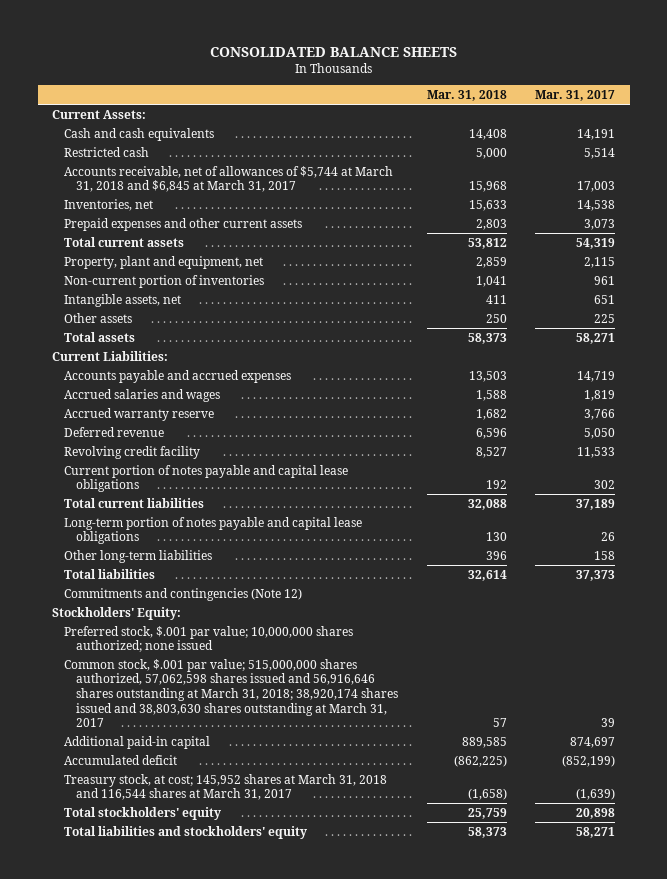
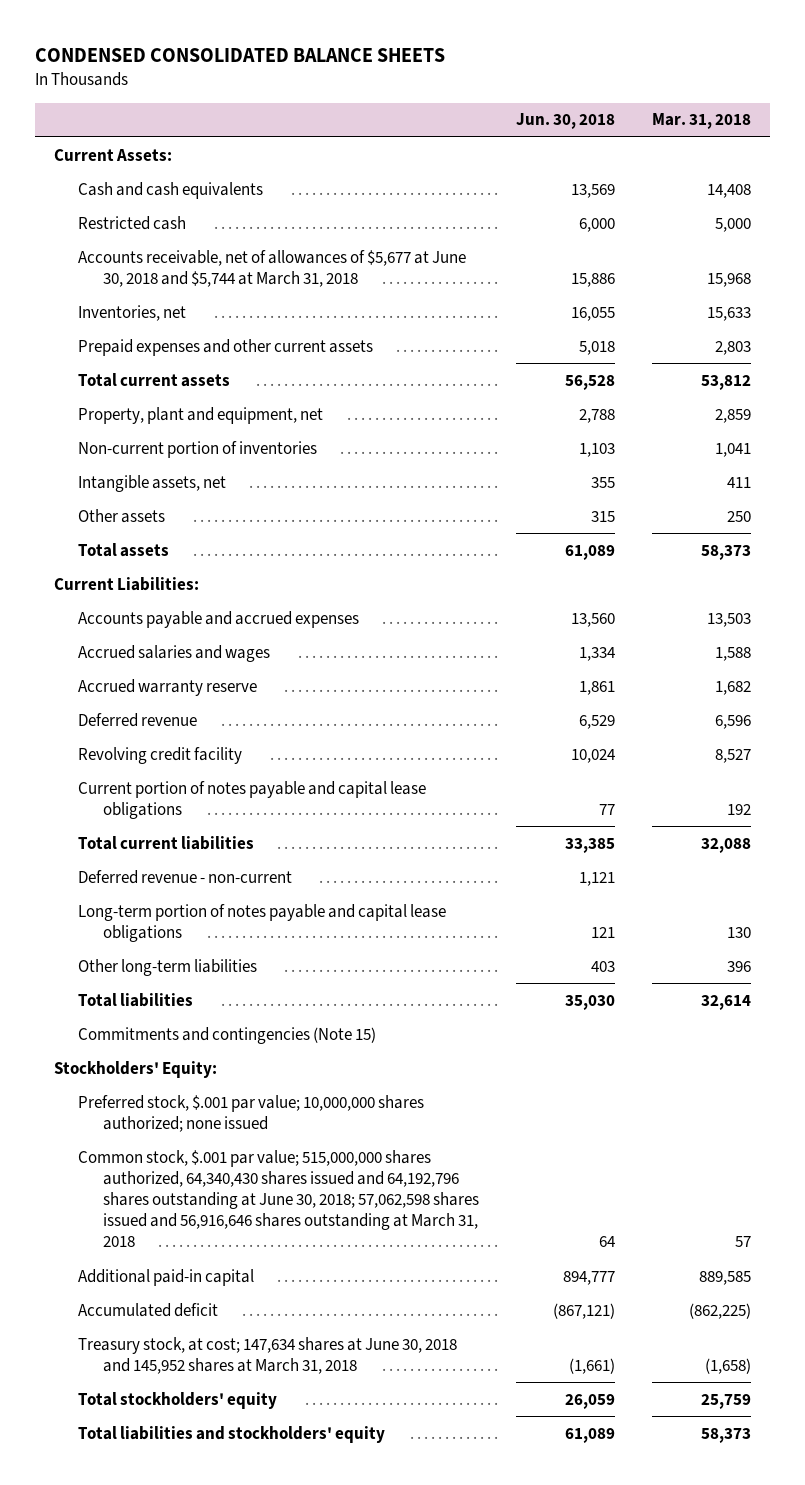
[209,46,457,57] CONSOLIDATED BALANCE SHEETS -> [35,48,446,63] CONDENSED CONSOLIDATED BALANCE SHEETS
[535,90,616,102] Mar. 31, 2017 -> none
none -> [516,113,616,130] Jun. 30, 2018
[64,165,394,193] Accounts receivable, net of allowances of $5,744 at March 31, 2018 and $6,845 at March 31, 2017 -> [78,249,467,287] Accounts receivable, net of allowances of $5,677 at June 30, 2018 and $5,744 at March 31, 2018
none -> [78,869,293,884] Deferred revenue - non-current
[64,587,303,601] Commitments and contingencies (Note 12) -> [78,1026,377,1044] Commitments and contingencies (Note 15)
[64,658,398,728] Common stock, $.001 par value; 515,000,000 shares authorized, 57,062,598 shares issued and 56,916,646 shares outstanding at March 31, 2018; 38,920,174 shares issued and 38,803,630 shares outstanding at March 31, 2017 -> [78,1149,480,1248] Common stock, $.001 par value; 515,000,000 shares authorized, 64,340,430 shares issued and 64,192,796 shares outstanding at June 30, 2018; 57,062,598 shares issued and 56,916,646 shares outstanding at March 31, 2018
[64,773,388,801] Treasury stock, at cost; 145,952 shares at March 31, 2018 and 116,544 shares at March 31, 2017 -> [78,1336,458,1374] Treasury stock, at cost; 147,634 shares at June 30, 2018 and 145,952 shares at March 31, 2018

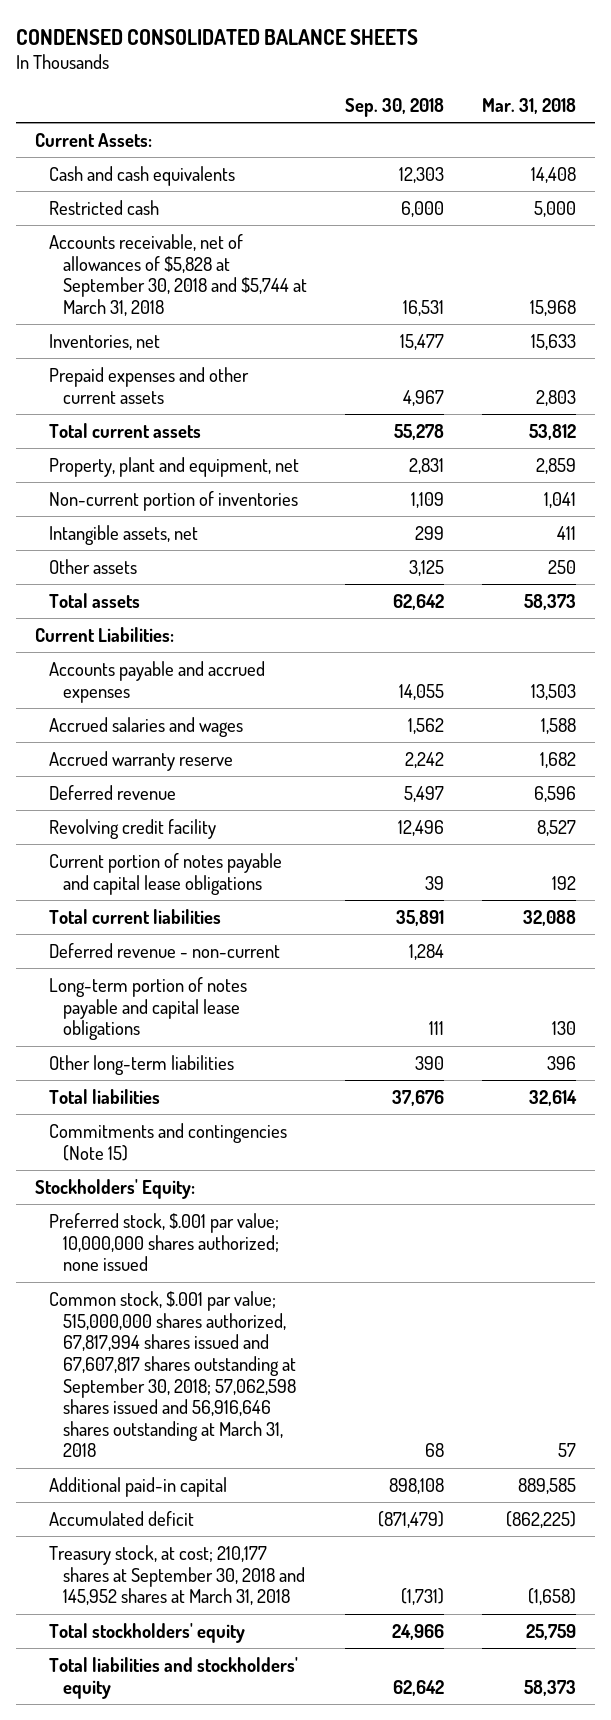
[516,113,616,130] Jun. 30, 2018 -> none
none -> [345,97,445,117] Sep. 30, 2018
[78,249,467,287] Accounts receivable, net of allowances of $5,677 at June 30, 2018 and $5,744 at March 31, 2018 -> [49,233,308,316] Accounts receivable, net of allowances of $5,828 at September 30, 2018 and $5,744 at March 31, 2018
[78,1149,480,1248] Common stock, $.001 par value; 515,000,000 shares authorized, 64,340,430 shares issued and 64,192,796 shares outstanding at June 30, 2018; 57,062,598 shares issued and 56,916,646 shares outstanding at March 31, 2018 -> [49,1290,297,1458] Common stock, $.001 par value; 515,000,000 shares authorized, 67,817,994 shares issued and 67,607,817 shares outstanding at September 30, 2018; 57,062,598 shares issued and 56,916,646 shares outstanding at March 31, 2018
[78,1336,458,1374] Treasury stock, at cost; 147,634 shares at June 30, 2018 and 145,952 shares at March 31, 2018 -> [49,1544,306,1606] Treasury stock, at cost; 210,177 shares at September 30, 2018 and 145,952 shares at March 31, 2018

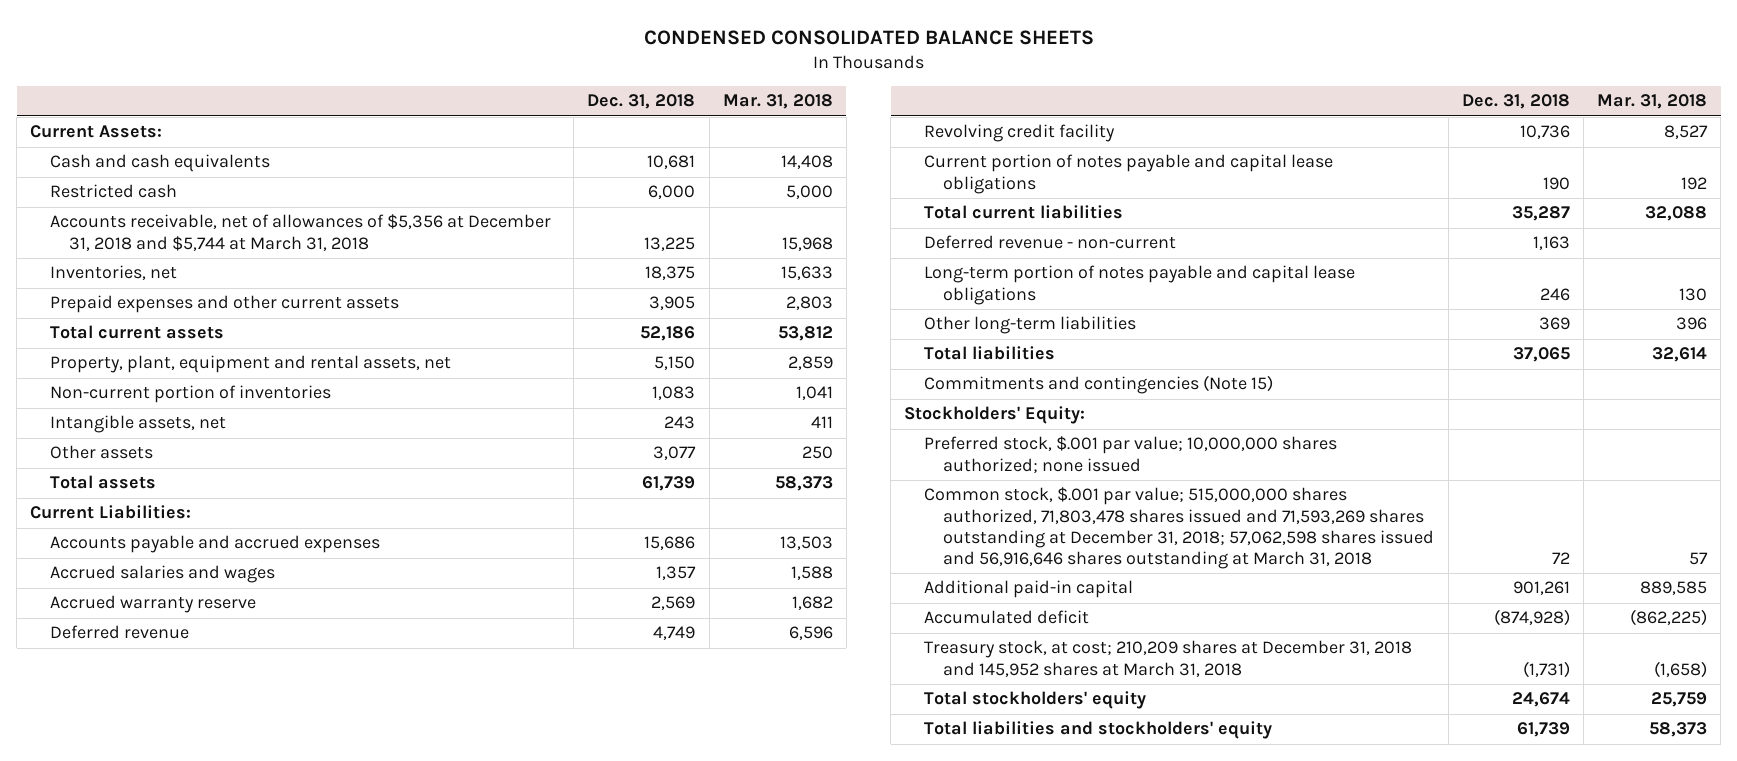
[345,97,445,117] Sep. 30, 2018 -> none
none -> [587,94,696,110] Dec. 31, 2018
[49,233,308,316] Accounts receivable, net of allowances of $5,828 at September 30, 2018 and $5,744 at March 31, 2018 -> [49,214,551,251] Accounts receivable, net of allowances of $5,356 at December 31, 2018 and $5,744 at March 31, 2018
[49,456,300,477] Property, plant and equipment, net -> [49,355,451,374] Property, plant, equipment and rental assets, net
[49,1290,297,1458] Common stock, $.001 par value; 515,000,000 shares authorized, 67,817,994 shares issued and 67,607,817 shares outstanding at September 30, 2018; 57,062,598 shares issued and 56,916,646 shares outstanding at March 31, 2018 -> [923,487,1435,570] Common stock, $.001 par value; 515,000,000 shares authorized, 71,803,478 shares issued and 71,593,269 shares outstanding at December 31, 2018; 57,062,598 shares issued and 56,916,646 shares outstanding at March 31, 2018
[49,1544,306,1606] Treasury stock, at cost; 210,177 shares at September 30, 2018 and 145,952 shares at March 31, 2018 -> [923,640,1412,677] Treasury stock, at cost; 210,209 shares at December 31, 2018 and 145,952 shares at March 31, 2018

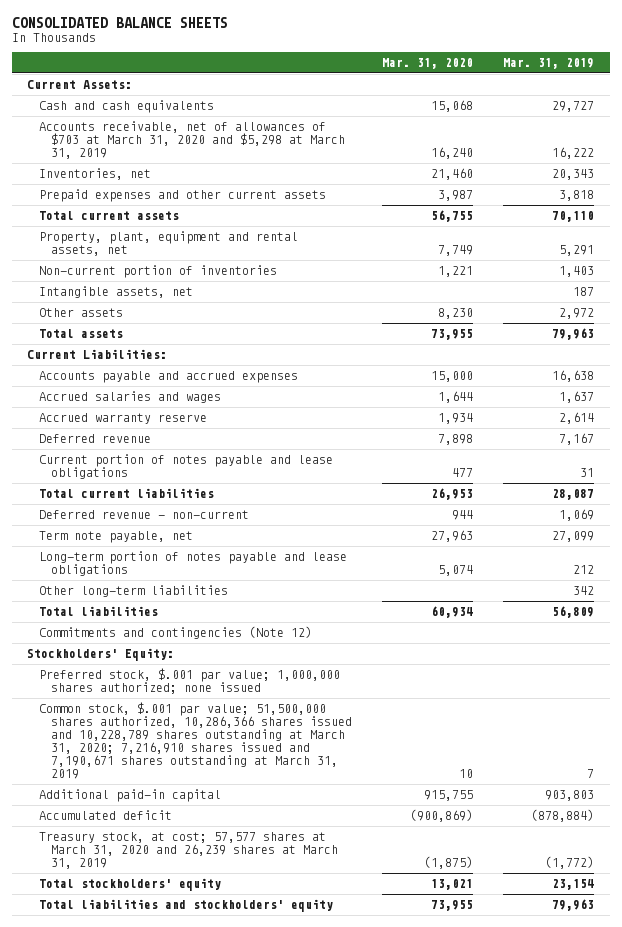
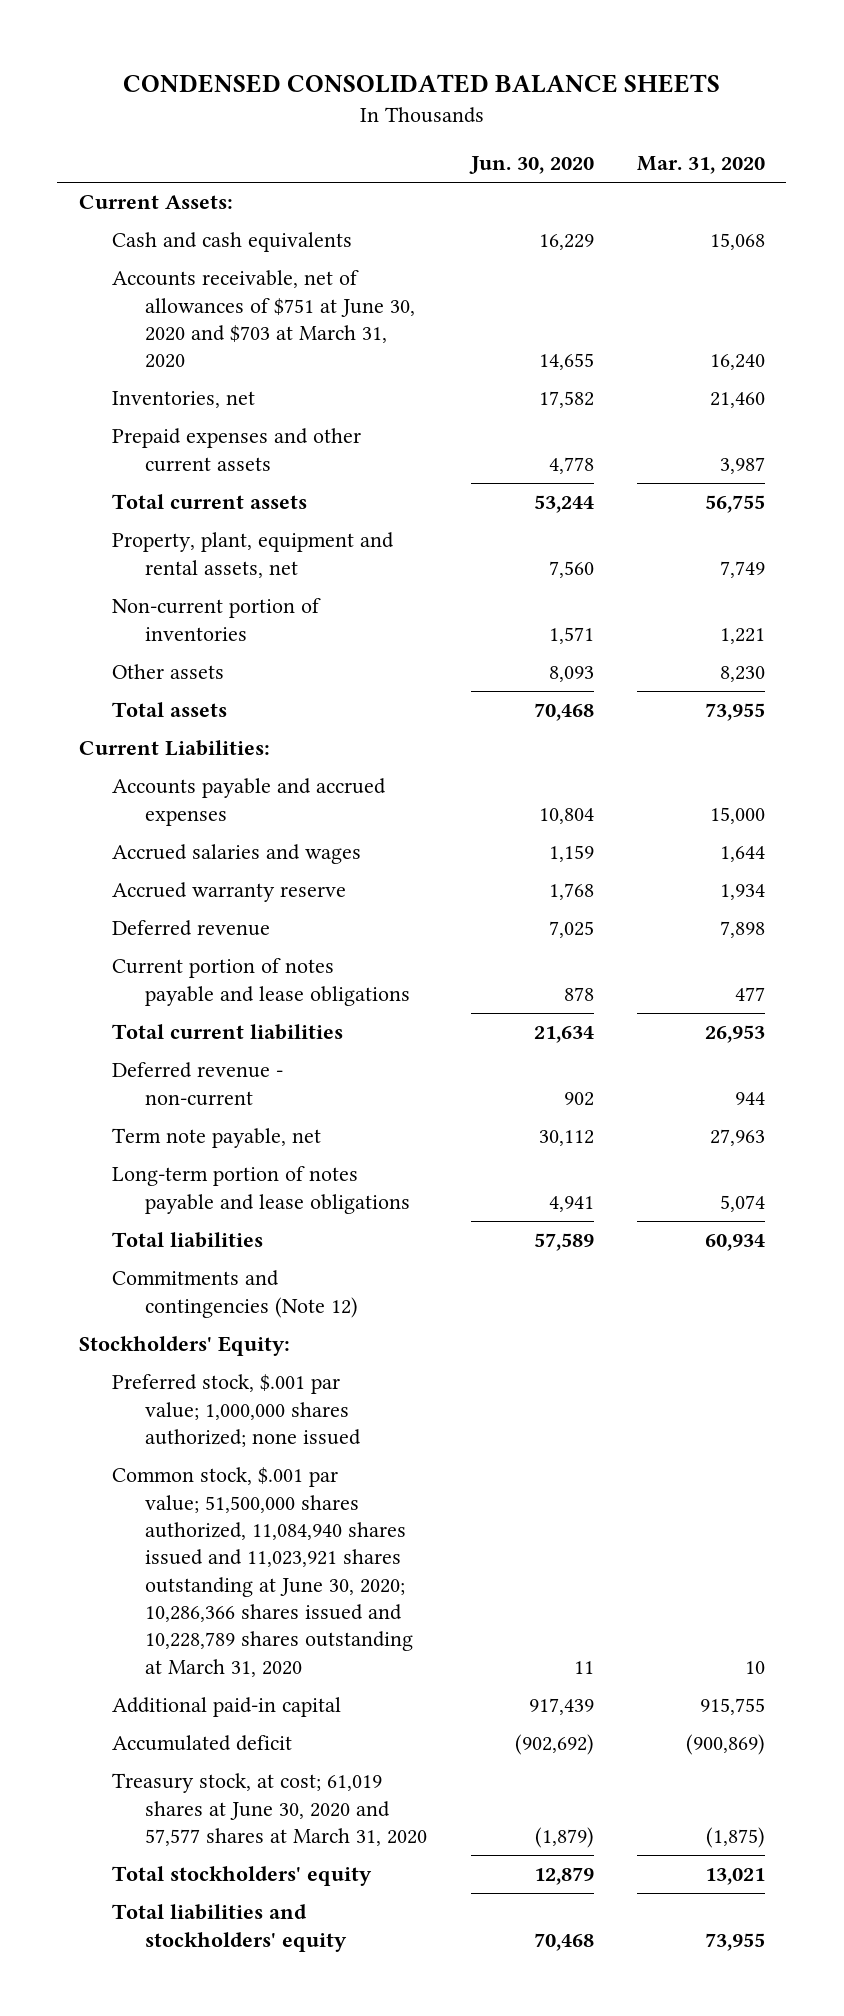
[12,17,229,29] CONSOLIDATED BALANCE SHEETS -> [122,73,720,93] CONDENSED CONSOLIDATED BALANCE SHEETS
[503,58,595,70] Mar. 31, 2019 -> none
none -> [468,156,594,175] Jun. 30, 2020
[39,120,345,159] Accounts receivable, net of allowances of $703 at March 31, 2020 and $5,298 at March 31, 2019 -> [112,270,416,369] Accounts receivable, net of allowances of $751 at June 30, 2020 and $703 at March 31, 2020
[39,285,194,298] Intangible assets, net -> none
[39,584,229,597] Other long-term liabilities -> none
[39,701,352,780] Common stock, $.001 par value; 51,500,000 shares authorized, 10,286,366 shares issued and 10,228,789 shares outstanding at March 31, 2020; 7,216,910 shares issued and 7,190,671 shares outstanding at March 31, 2019 -> [112,1467,414,1677] Common stock, $.001 par value; 51,500,000 shares authorized, 11,084,940 shares issued and 11,023,921 shares outstanding at June 30, 2020; 10,286,366 shares issued and 10,228,789 shares outstanding at March 31, 2020
[39,831,338,869] Treasury stock, at cost; 57,577 shares at March 31, 2020 and 26,239 shares at March 31, 2019 -> [112,1773,428,1847] Treasury stock, at cost; 61,019 shares at June 30, 2020 and 57,577 shares at March 31, 2020

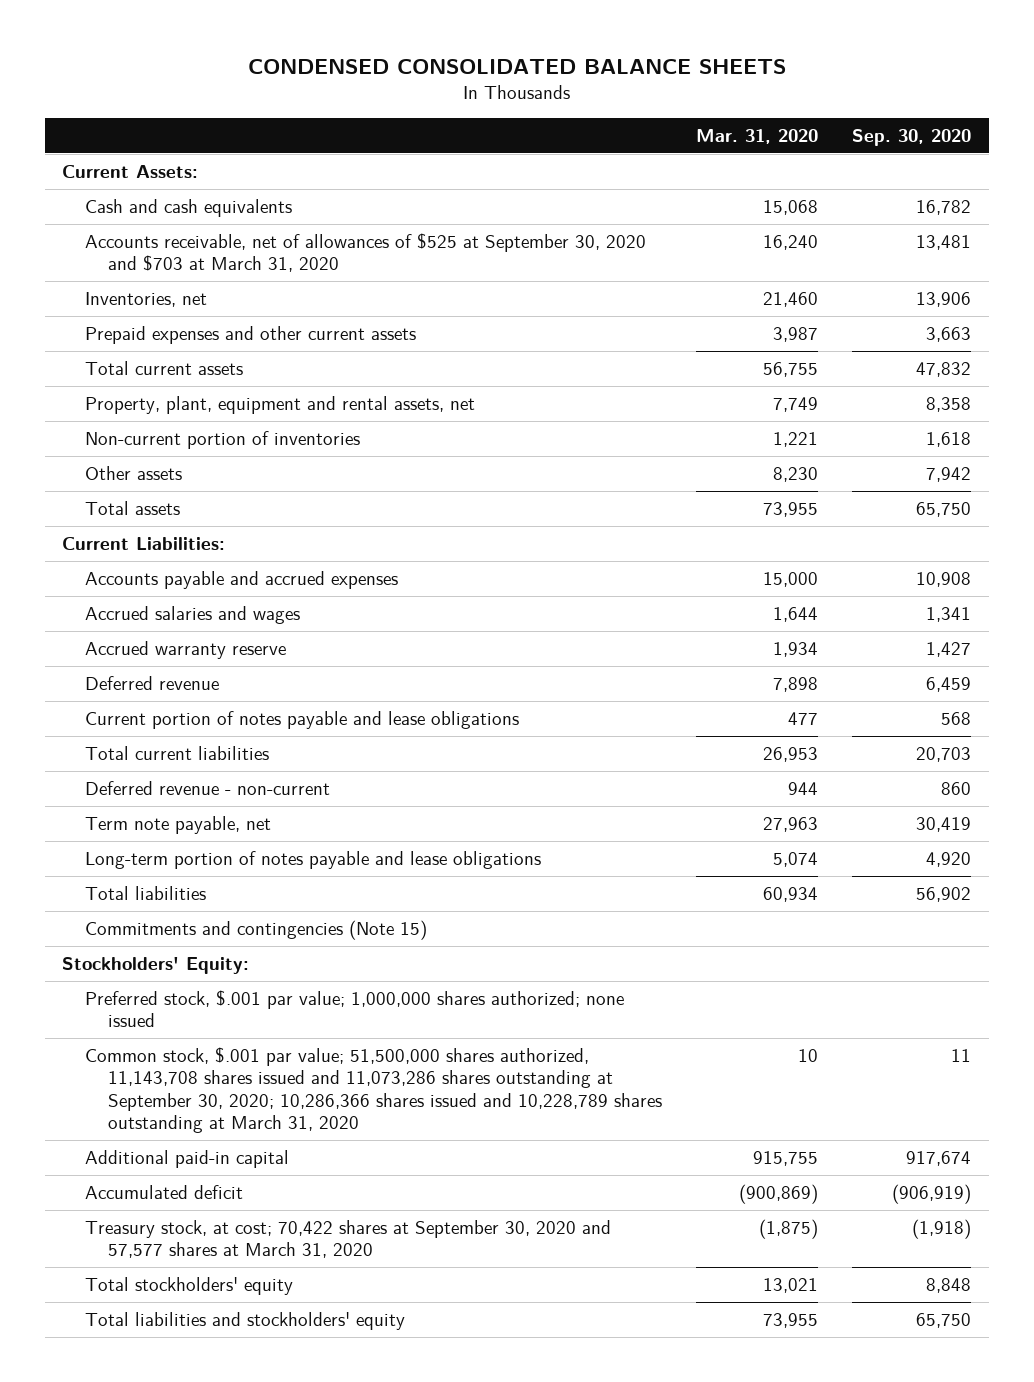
[468,156,594,175] Jun. 30, 2020 -> none
none -> [852,128,972,146] Sep. 30, 2020
[112,270,416,369] Accounts receivable, net of allowances of $751 at June 30, 2020 and $703 at March 31, 2020 -> [85,232,647,273] Accounts receivable, net of allowances of $525 at September 30, 2020 and $703 at March 31, 2020
[112,1270,359,1318] Commitments and contingencies (Note 12) -> [85,919,428,940] Commitments and contingencies (Note 15)
[112,1467,414,1677] Common stock, $.001 par value; 51,500,000 shares authorized, 11,084,940 shares issued and 11,023,921 shares outstanding at June 30, 2020; 10,286,366 shares issued and 10,228,789 shares outstanding at March 31, 2020 -> [85,1046,663,1134] Common stock, $.001 par value; 51,500,000 shares authorized, 11,143,708 shares issued and 11,073,286 shares outstanding at September 30, 2020; 10,286,366 shares issued and 10,228,789 shares outstanding at March 31, 2020
[112,1773,428,1847] Treasury stock, at cost; 61,019 shares at June 30, 2020 and 57,577 shares at March 31, 2020 -> [85,1219,612,1259] Treasury stock, at cost; 70,422 shares at September 30, 2020 and 57,577 shares at March 31, 2020

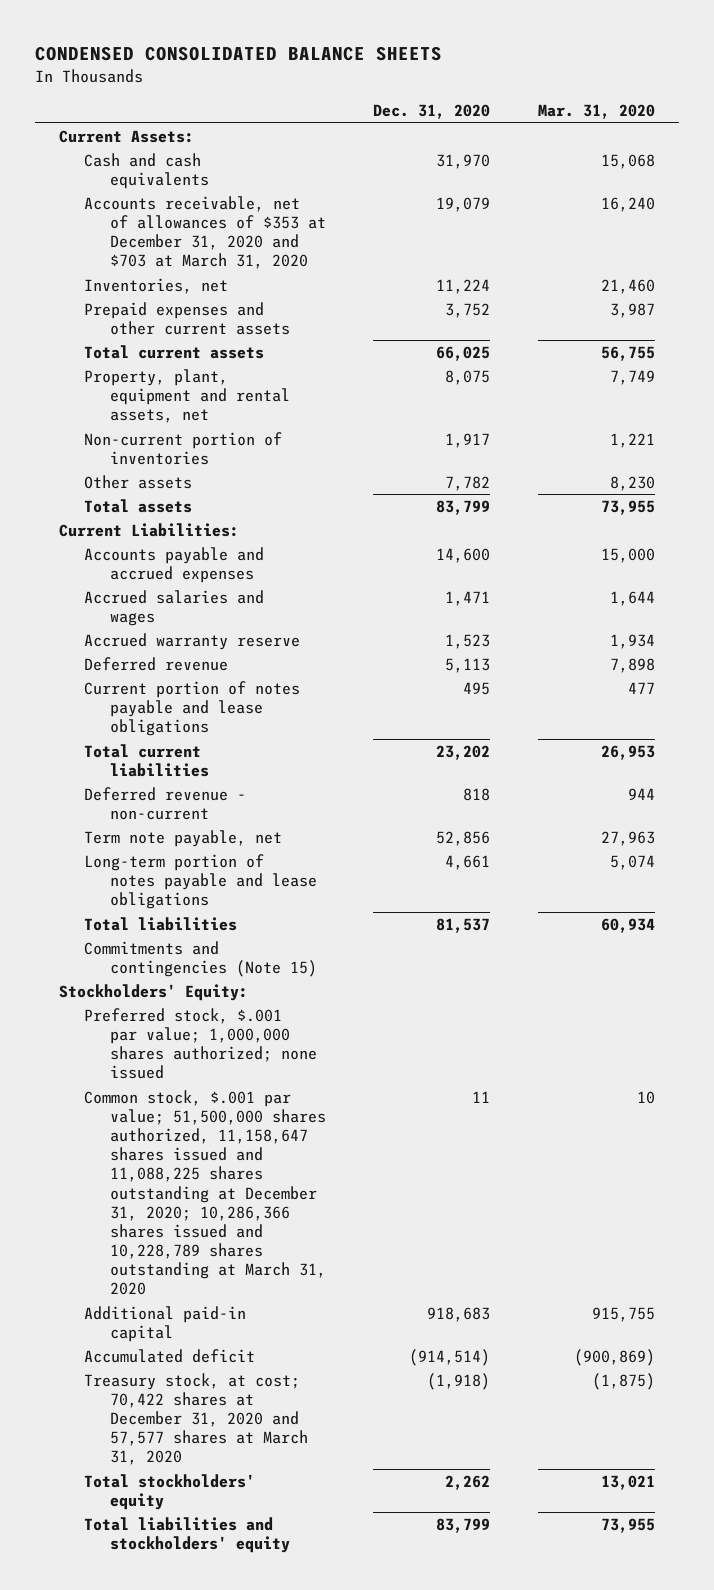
[852,128,972,146] Sep. 30, 2020 -> none
none -> [373,104,491,120] Dec. 31, 2020
[85,232,647,273] Accounts receivable, net of allowances of $525 at September 30, 2020 and $703 at March 31, 2020 -> [84,195,326,270] Accounts receivable, net of allowances of $353 at December 31, 2020 and $703 at March 31, 2020
[85,1046,663,1134] Common stock, $.001 par value; 51,500,000 shares authorized, 11,143,708 shares issued and 11,073,286 shares outstanding at September 30, 2020; 10,286,366 shares issued and 10,228,789 shares outstanding at March 31, 2020 -> [84,1089,326,1296] Common stock, $.001 par value; 51,500,000 shares authorized, 11,158,647 shares issued and 11,088,225 shares outstanding at December 31, 2020; 10,286,366 shares issued and 10,228,789 shares outstanding at March 31, 2020
[85,1219,612,1259] Treasury stock, at cost; 70,422 shares at September 30, 2020 and 57,577 shares at March 31, 2020 -> [84,1372,308,1466] Treasury stock, at cost; 70,422 shares at December 31, 2020 and 57,577 shares at March 31, 2020

